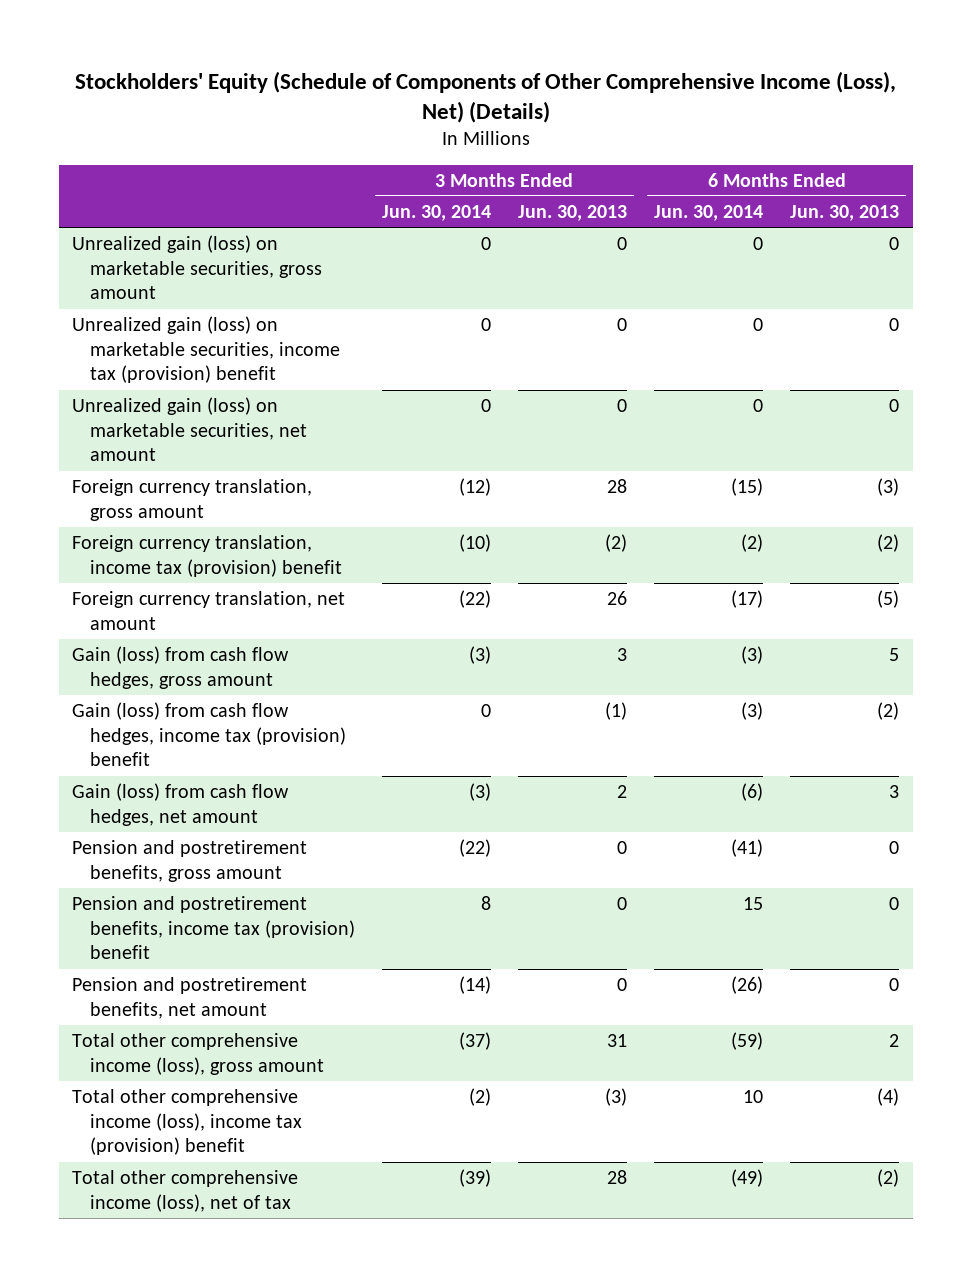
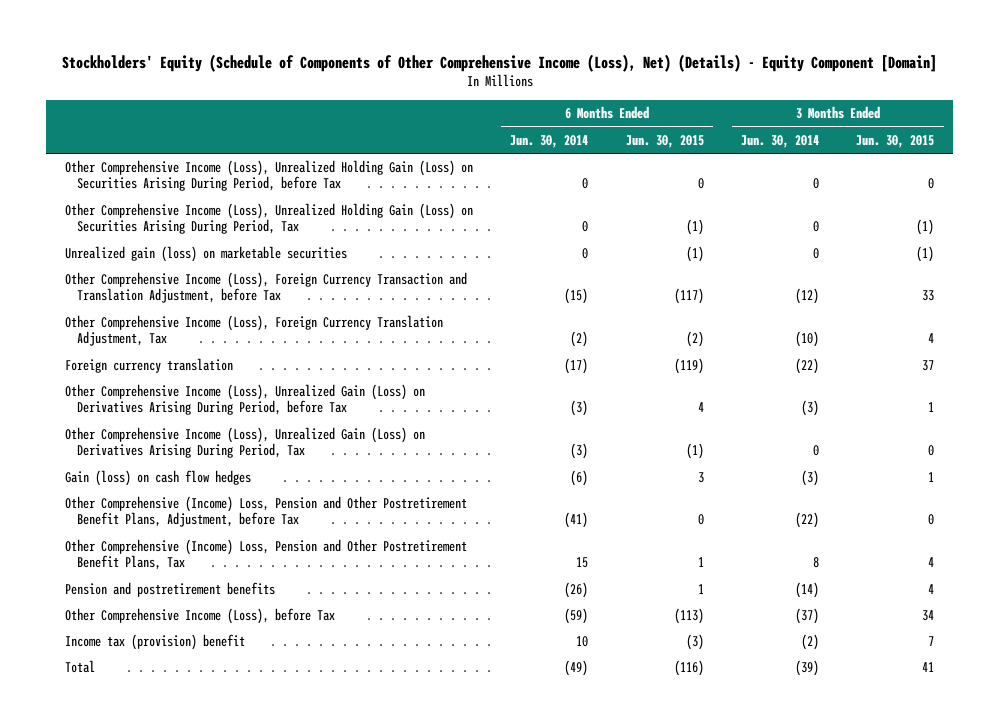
[74,70,896,123] Stockholders' Equity (Schedule of Components of Other Comprehensive Income (Loss), Net) (Details) -> [61,53,937,72] Stockholders' Equity (Schedule of Components of Other Comprehensive Income (Loss), Net) (Details) - Equity Component [Domain]
[518,204,628,221] Jun. 30, 2013 -> none
[790,204,900,221] Jun. 30, 2013 -> none
none -> [625,134,704,148] Jun. 30, 2015
none -> [856,134,935,148] Jun. 30, 2015
[72,234,322,300] Unrealized gain (loss) on marketable securities, gross amount -> [65,160,474,192] Other Comprehensive Income (Loss), Unrealized Holding Gain (Loss) on Securities Arising During Period, before Tax
[72,315,340,384] Unrealized gain (loss) on marketable securities, income tax (provision) benefit -> [65,203,474,235] Other Comprehensive Income (Loss), Unrealized Holding Gain (Loss) on Securities Arising During Period, Tax
[72,396,307,462] Unrealized gain (loss) on marketable securities, net amount -> [65,246,348,263] Unrealized gain (loss) on marketable securities
[72,478,313,521] Foreign currency translation, gross amount -> [65,272,468,304] Other Comprehensive Income (Loss), Foreign Currency Transaction and Translation Adjustment, before Tax
[72,534,342,577] Foreign currency translation, income tax (provision) benefit -> [65,315,444,347] Other Comprehensive Income (Loss), Foreign Currency Translation Adjustment, Tax
[72,590,346,630] Foreign currency translation, net amount -> [65,358,234,374] Foreign currency translation
[72,645,290,689] Gain (loss) from cash flow hedges, gross amount -> [65,384,426,416] Other Comprehensive Income (Loss), Unrealized Gain (Loss) on Derivatives Arising During Period, before Tax
[72,701,346,767] Gain (loss) from cash flow hedges, income tax (provision) benefit -> [65,427,426,459] Other Comprehensive Income (Loss), Unrealized Gain (Loss) on Derivatives Arising During Period, Tax
[72,782,290,826] Gain (loss) from cash flow hedges, net amount -> [65,470,252,487] Gain (loss) on cash flow hedges
[72,839,308,882] Pension and postretirement benefits, gross amount -> [65,496,468,528] Other Comprehensive (Income) Loss, Pension and Other Postretirement Benefit Plans, Adjustment, before Tax
[72,895,355,960] Pension and postretirement benefits, income tax (provision) benefit -> [65,539,468,571] Other Comprehensive (Income) Loss, Pension and Other Postretirement Benefit Plans, Tax
[72,976,308,1019] Pension and postretirement benefits, net amount -> [65,582,276,598] Pension and postretirement benefits
[72,1032,324,1075] Total other comprehensive income (loss), gross amount -> [65,608,336,625] Other Comprehensive Income (Loss), before Tax
[72,1088,302,1156] Total other comprehensive income (loss), income tax (provision) benefit -> [65,634,246,651] Income tax (provision) benefit
[72,1169,299,1212] Total other comprehensive income (loss), net of tax -> [65,660,96,674] Total

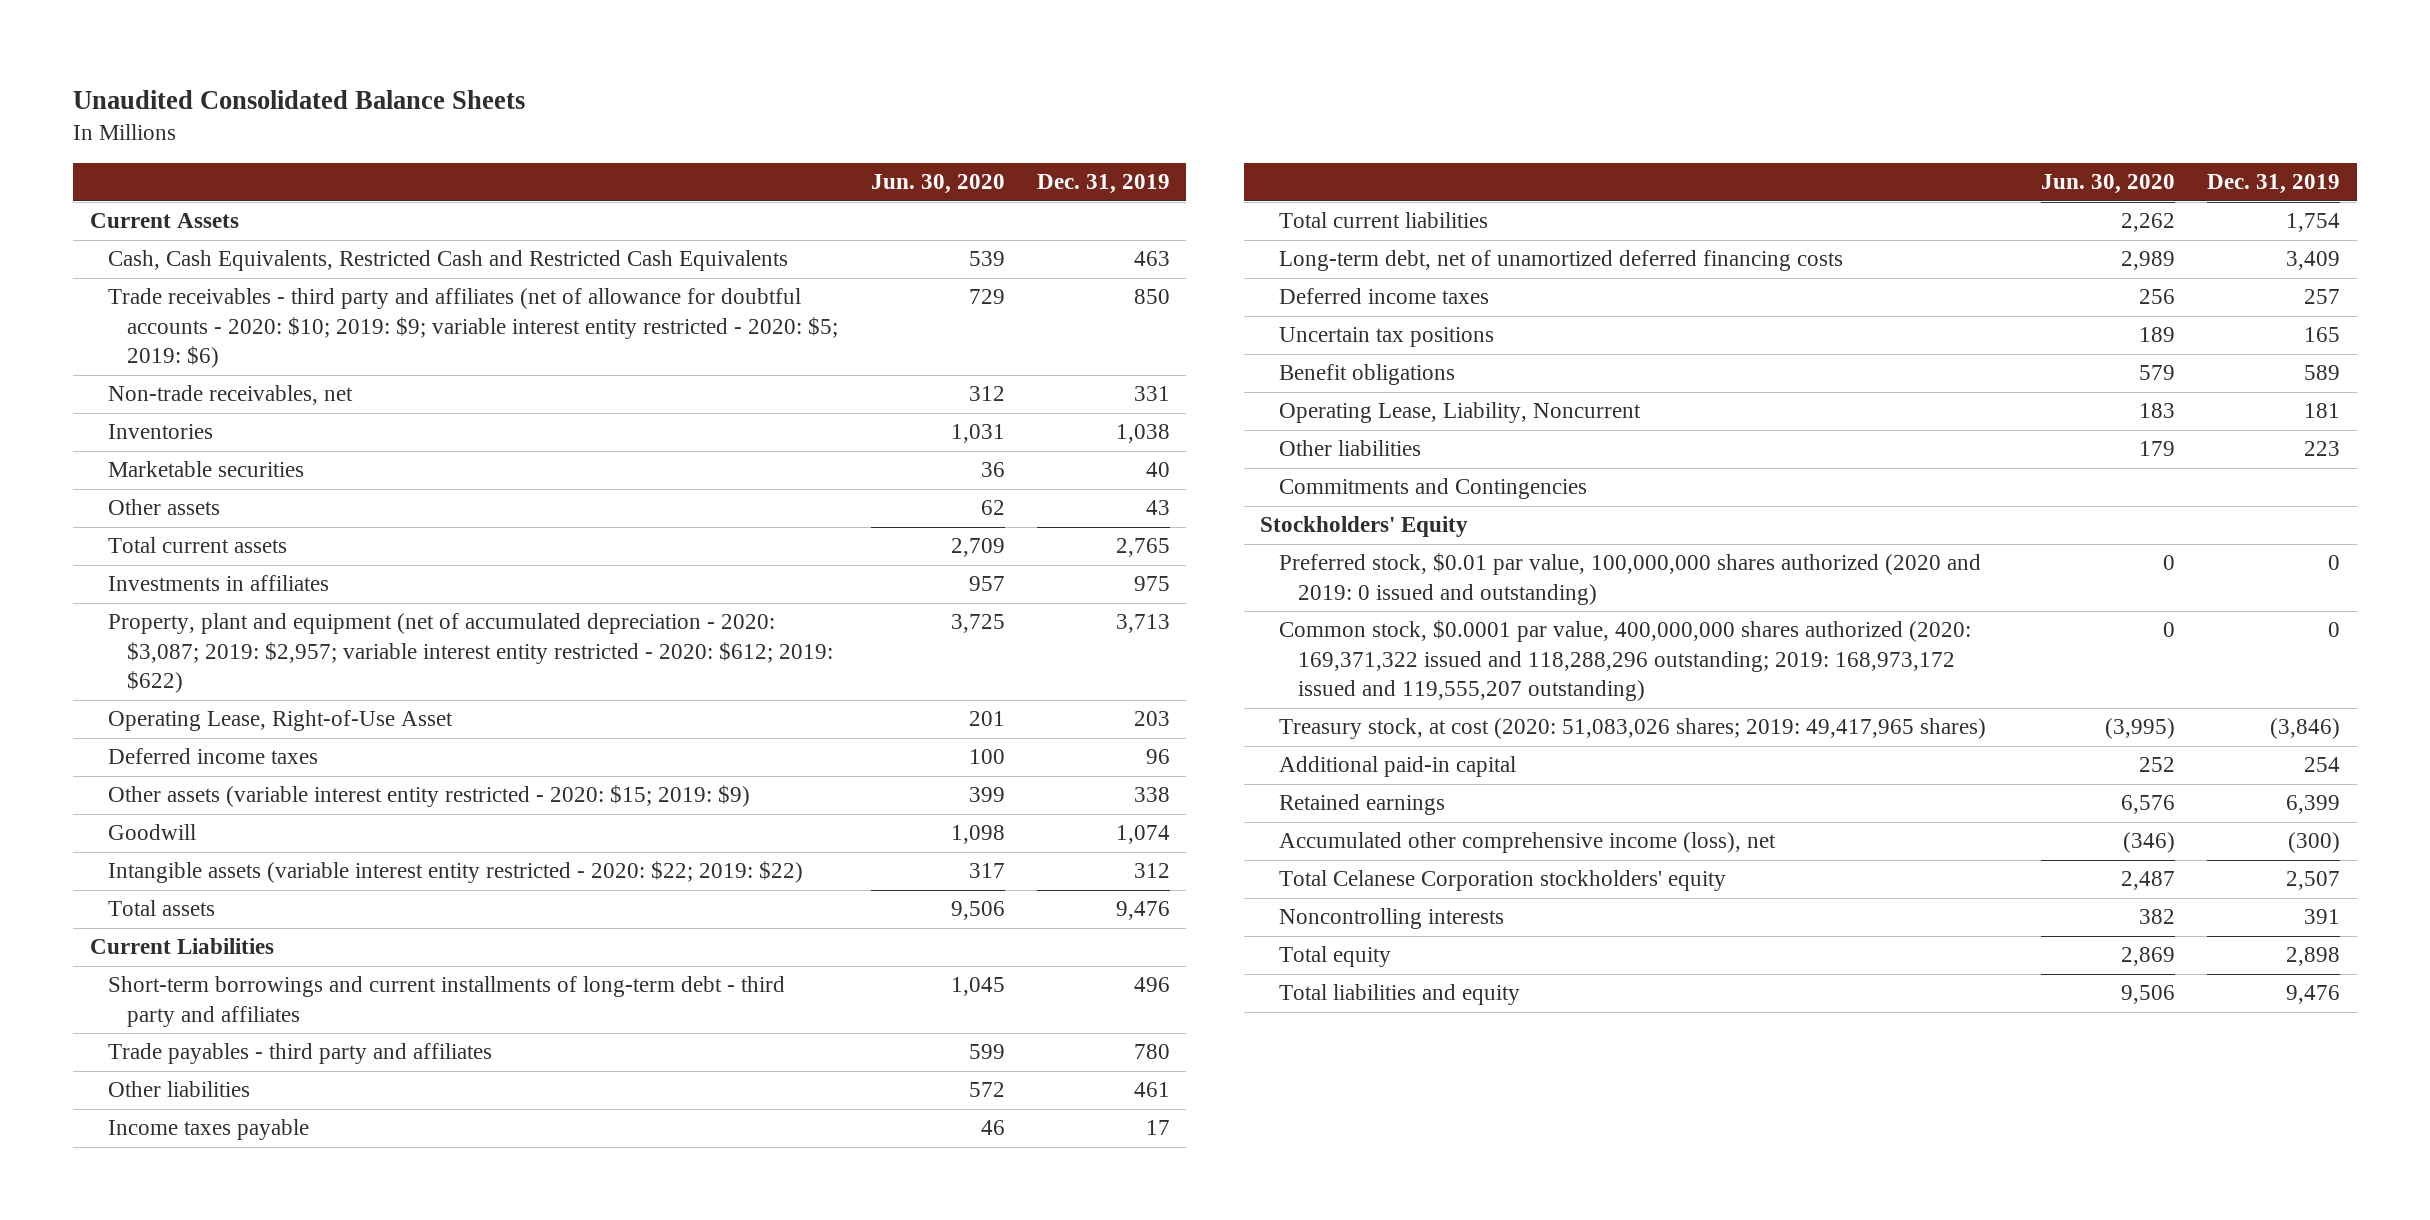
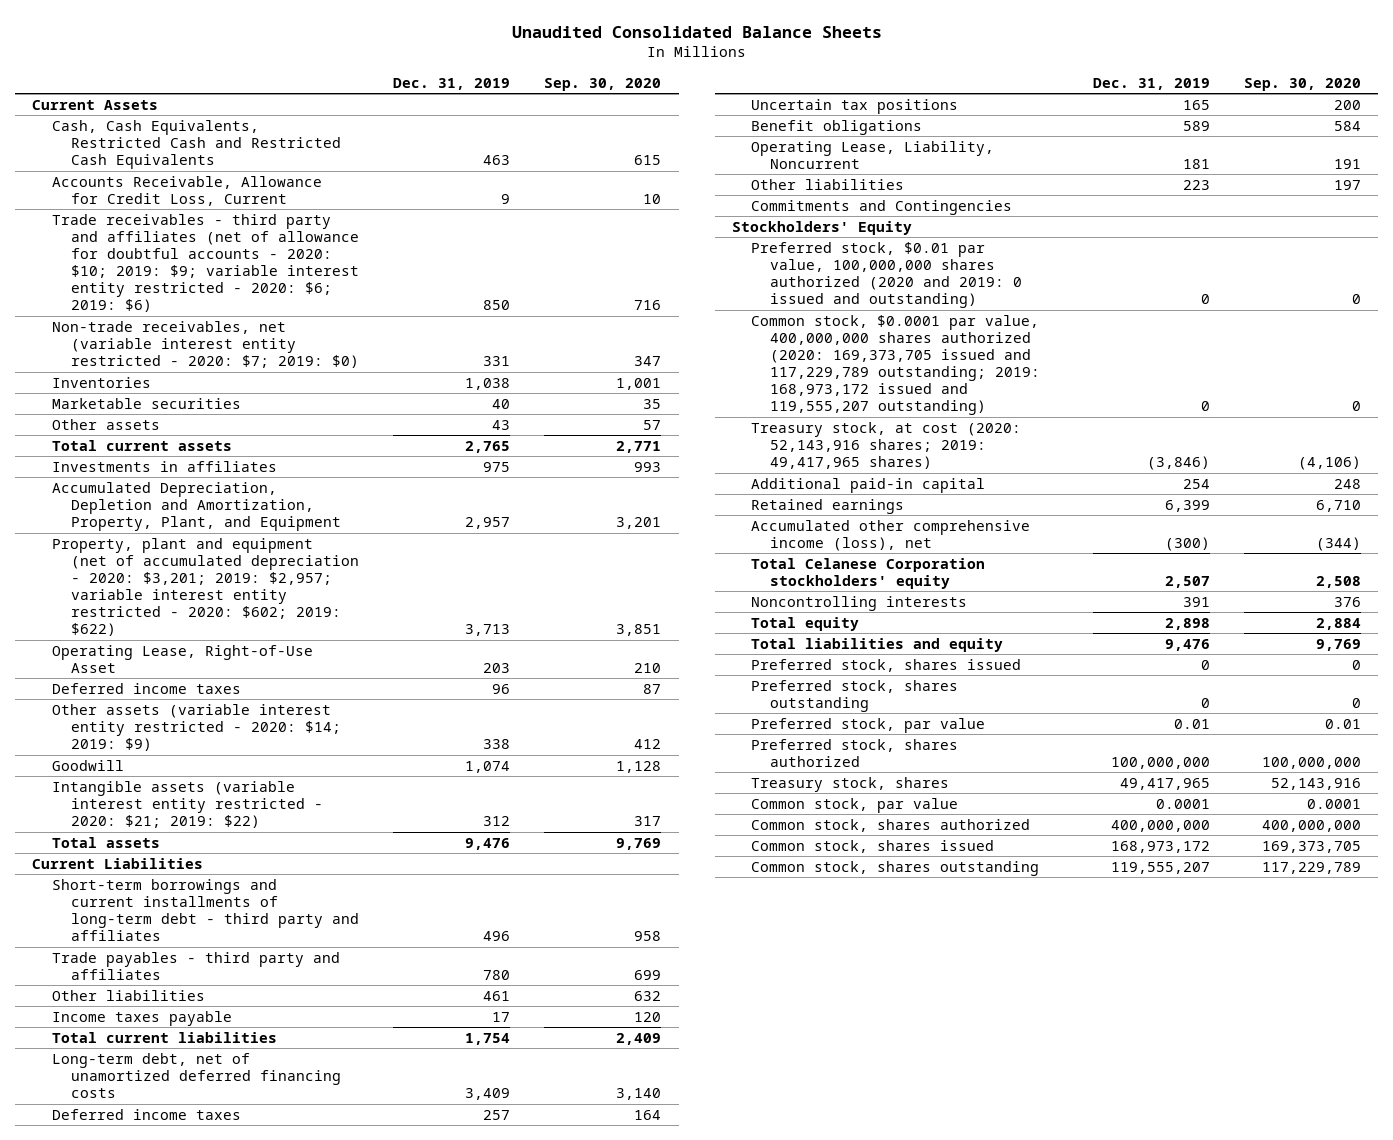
[870,174,1005,195] Jun. 30, 2020 -> none
none -> [544,77,662,91] Sep. 30, 2020
none -> [51,175,322,206] Accounts Receivable, Allowance for Credit Loss, Current
[108,288,839,369] Trade receivables - third party and affiliates (net of allowance for doubtful accounts - 2020: $10; 2019: $9; variable interest entity restricted - 2020: $5; 2019: $6) -> [51,213,359,313] Trade receivables - third party and affiliates (net of allowance for doubtful accounts - 2020: $10; 2019: $9; variable interest entity restricted - 2020: $6; 2019: $6)
[108,385,354,406] Non-trade receivables, net -> [51,320,359,369] Non-trade receivables, net (variable interest entity restricted - 2020: $7; 2019: $0)
none -> [51,481,341,532] Accumulated Depreciation, Depletion and Amortization, Property, Plant, and Equipment
[108,613,834,694] Property, plant and equipment (net of accumulated depreciation - 2020: $3,087; 2019: $2,957; variable interest entity restricted - 2020: $612; 2019: $622) -> [51,537,359,637] Property, plant and equipment (net of accumulated depreciation - 2020: $3,201; 2019: $2,957; variable interest entity restricted - 2020: $602; 2019: $622)
[108,785,751,808] Other assets (variable interest entity restricted - 2020: $15; 2019: $9) -> [51,703,341,752] Other assets (variable interest entity restricted - 2020: $14; 2019: $9)
[108,861,804,884] Intangible assets (variable interest entity restricted - 2020: $22; 2019: $22) -> [51,780,323,829] Intangible assets (variable interest entity restricted - 2020: $21; 2019: $22)
[1278,620,1971,702] Common stock, $0.0001 par value, 400,000,000 shares authorized (2020: 169,371,322 issued and 118,288,296 outstanding; 2019: 168,973,172 issued and 119,555,207 outstanding) -> [751,314,1041,416] Common stock, $0.0001 par value, 400,000,000 shares authorized (2020: 169,373,705 issued and 117,229,789 outstanding; 2019: 168,973,172 issued and 119,555,207 outstanding)
[1278,718,1986,740] Treasury stock, at cost (2020: 51,083,026 shares; 2019: 49,417,965 shares) -> [751,421,1022,470] Treasury stock, at cost (2020: 52,143,916 shares; 2019: 49,417,965 shares)
none -> [751,658,1022,672] Preferred stock, shares issued
none -> [751,679,959,712] Preferred stock, shares outstanding
none -> [751,717,986,733] Preferred stock, par value
none -> [751,738,959,767] Preferred stock, shares authorized
none -> [751,776,950,792] Treasury stock, shares
none -> [751,797,959,813] Common stock, par value
none -> [751,818,1031,832] Common stock, shares authorized
none -> [751,839,995,853] Common stock, shares issued
none -> [751,860,1040,876] Common stock, shares outstanding

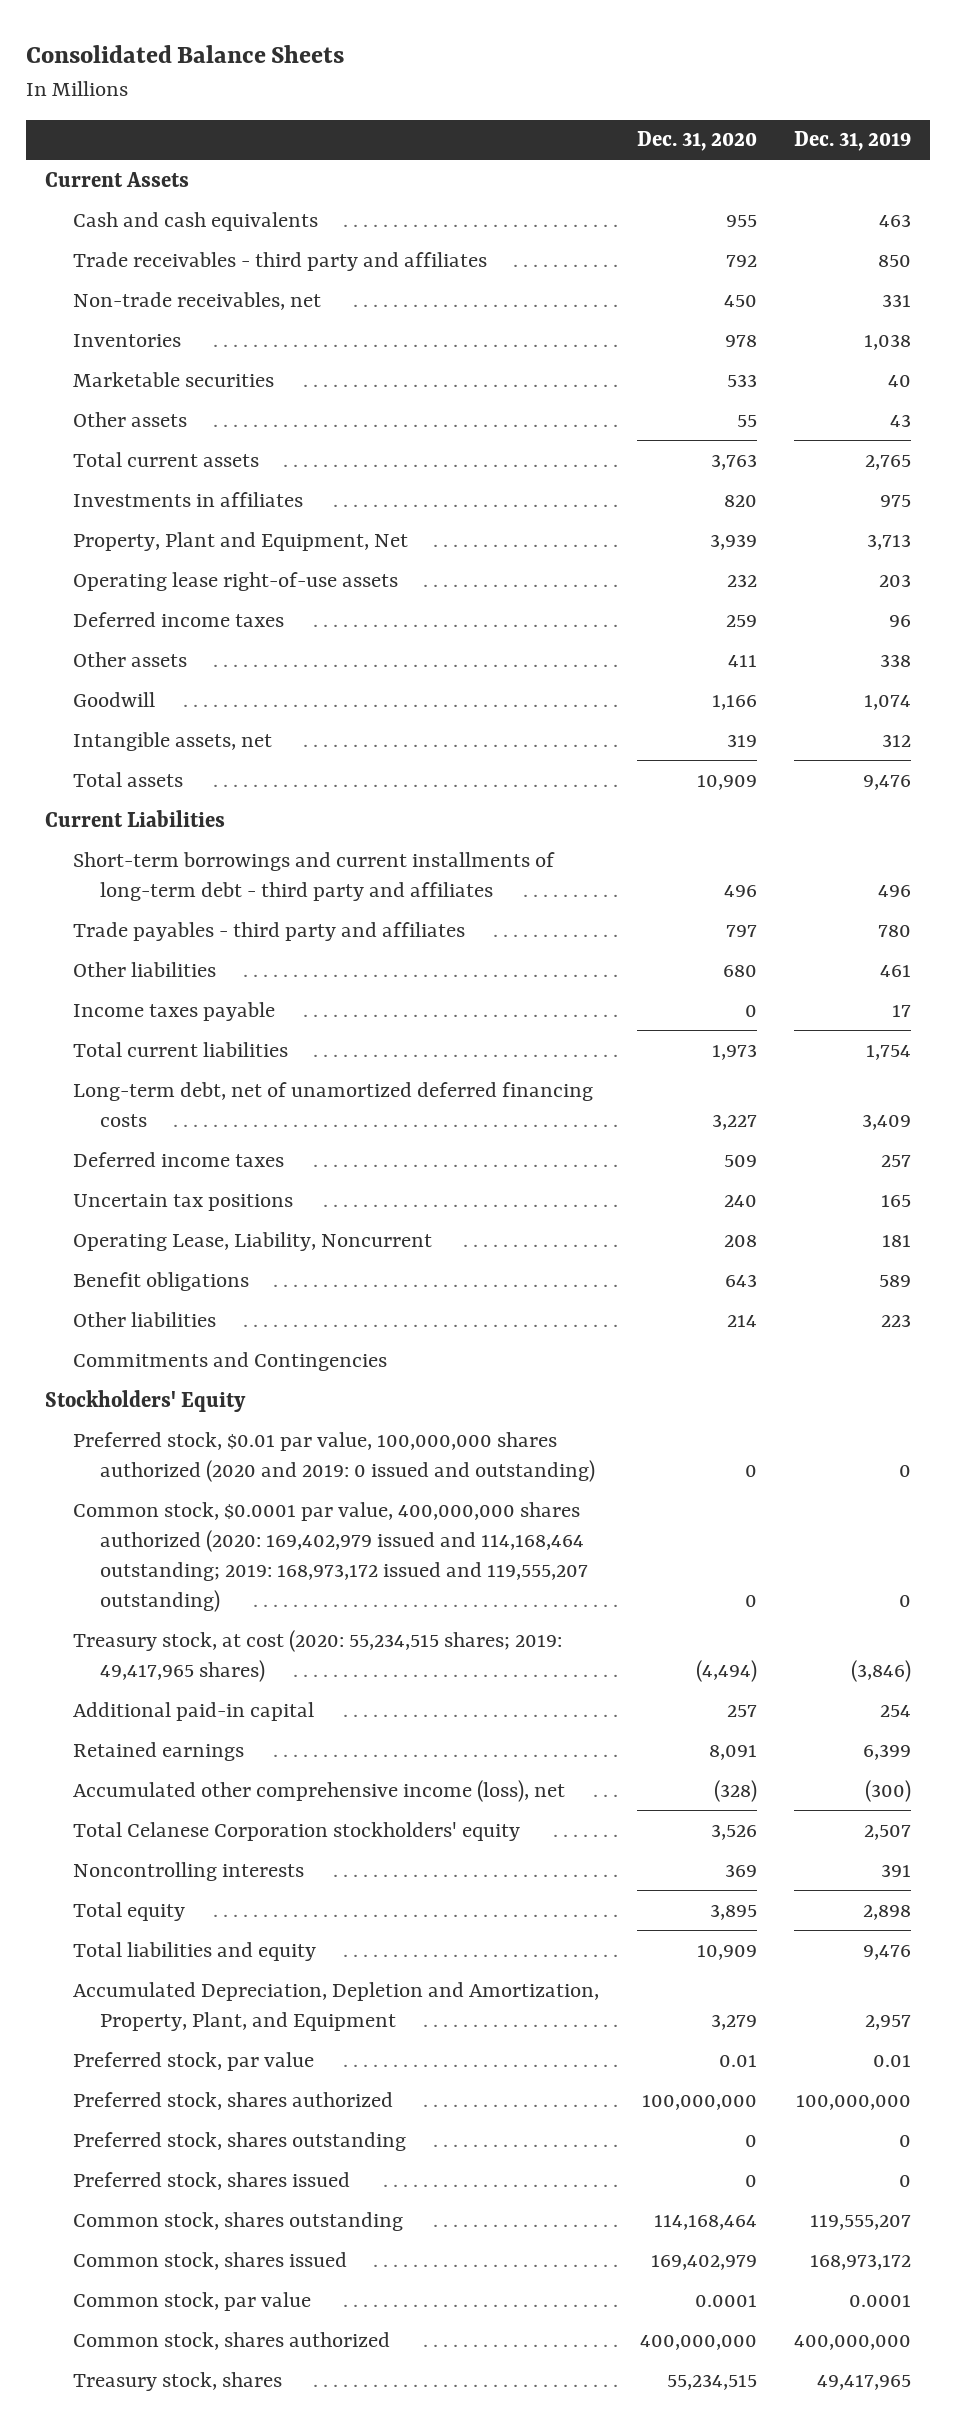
[511,25,882,38] Unaudited Consolidated Balance Sheets -> [26,45,345,64] Consolidated Balance Sheets
[544,77,662,91] Sep. 30, 2020 -> none
none -> [636,131,757,152] Dec. 31, 2020
[51,175,322,206] Accounts Receivable, Allowance for Credit Loss, Current -> none
[51,119,341,170] Cash, Cash Equivalents, Restricted Cash and Restricted Cash Equivalents -> [72,211,318,231] Cash and cash equivalents
[51,213,359,313] Trade receivables - third party and affiliates (net of allowance for doubtful accounts - 2020: $10; 2019: $9; variable interest entity restricted - 2020: $6; 2019: $6) -> [72,251,487,271] Trade receivables - third party and affiliates
[51,320,359,369] Non-trade receivables, net (variable interest entity restricted - 2020: $7; 2019: $0) -> [72,291,321,310] Non-trade receivables, net
[51,537,359,637] Property, plant and equipment (net of accumulated depreciation - 2020: $3,201; 2019: $2,957; variable interest entity restricted - 2020: $602; 2019: $622) -> [72,531,408,551] Property, Plant and Equipment, Net
[51,644,313,673] Operating Lease, Right-of-Use Asset -> [72,571,398,591] Operating lease right-of-use assets
[51,703,341,752] Other assets (variable interest entity restricted - 2020: $14; 2019: $9) -> [72,651,187,667] Other assets
[51,780,323,829] Intangible assets (variable interest entity restricted - 2020: $21; 2019: $22) -> [72,731,272,751] Intangible assets, net
[751,119,923,135] Benefit obligations -> [72,1271,249,1291] Benefit obligations
[751,314,1041,416] Common stock, $0.0001 par value, 400,000,000 shares authorized (2020: 169,373,705 issued and 117,229,789 outstanding; 2019: 168,973,172 issued and 119,555,207 outstanding) -> [72,1501,589,1613] Common stock, $0.0001 par value, 400,000,000 shares authorized (2020: 169,402,979 issued and 114,168,464 outstanding; 2019: 168,973,172 issued and 119,555,207 outstanding)
[751,421,1022,470] Treasury stock, at cost (2020: 52,143,916 shares; 2019: 49,417,965 shares) -> [72,1629,562,1682] Treasury stock, at cost (2020: 55,234,515 shares; 2019: 49,417,965 shares)
[51,481,341,532] Accumulated Depreciation, Depletion and Amortization, Property, Plant, and Equipment -> [72,1981,599,2031] Accumulated Depreciation, Depletion and Amortization, Property, Plant, and Equipment
[751,679,959,712] Preferred stock, shares outstanding -> [72,2131,406,2151] Preferred stock, shares outstanding
[751,658,1022,672] Preferred stock, shares issued -> [72,2171,350,2190] Preferred stock, shares issued
[751,860,1040,876] Common stock, shares outstanding -> [72,2211,403,2231] Common stock, shares outstanding
[751,839,995,853] Common stock, shares issued -> [72,2251,347,2270] Common stock, shares issued
[751,776,950,792] Treasury stock, shares -> [72,2371,282,2391] Treasury stock, shares

